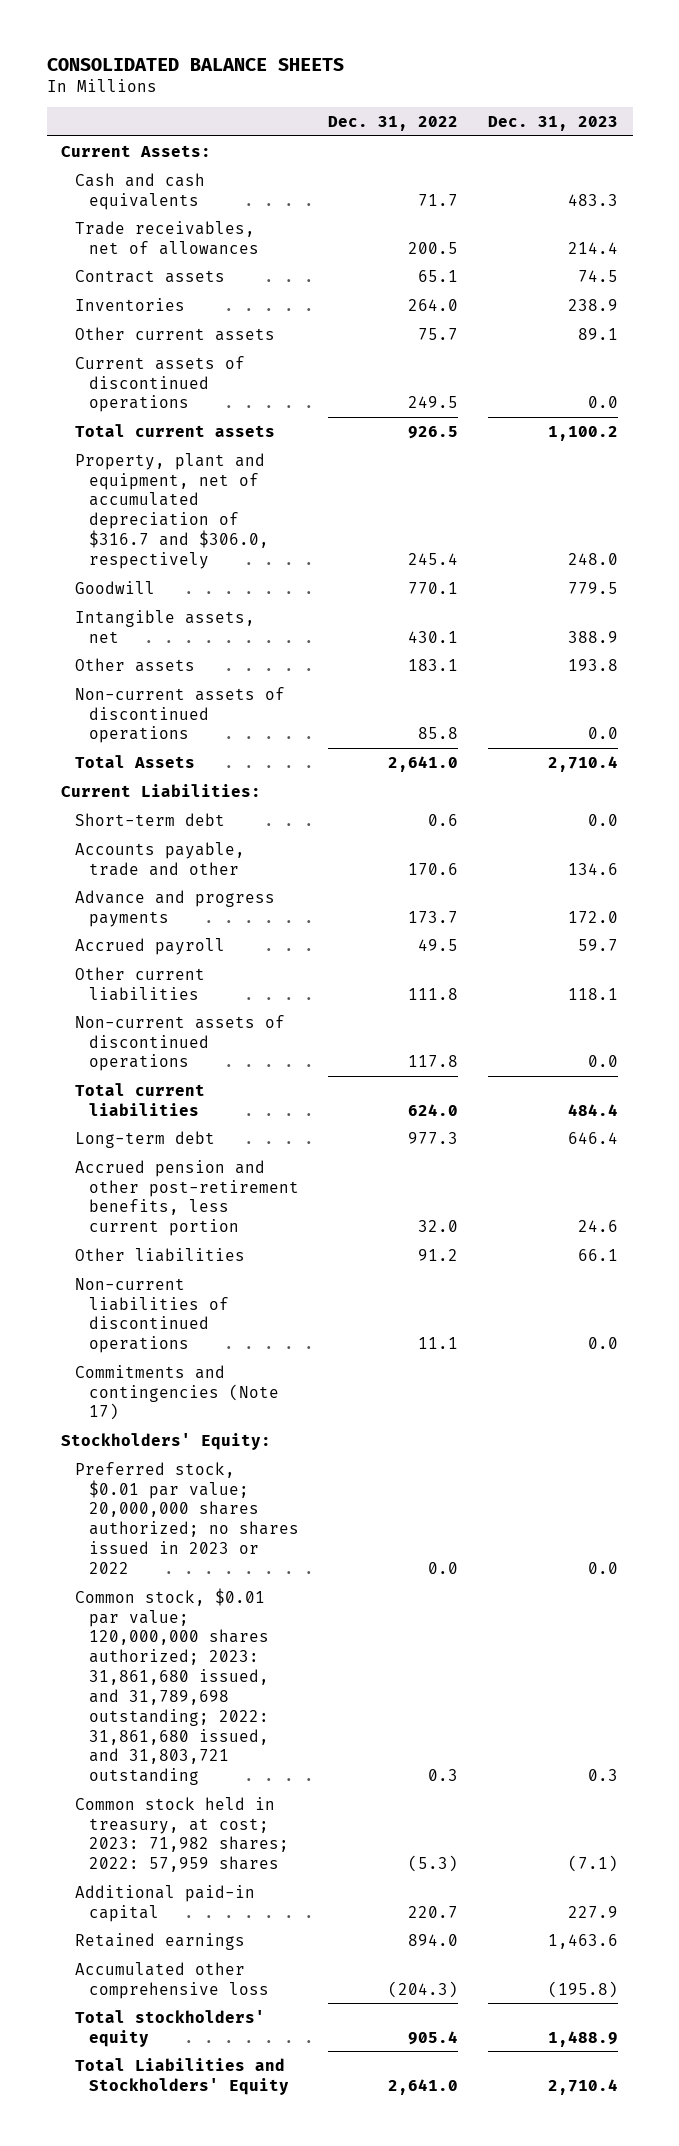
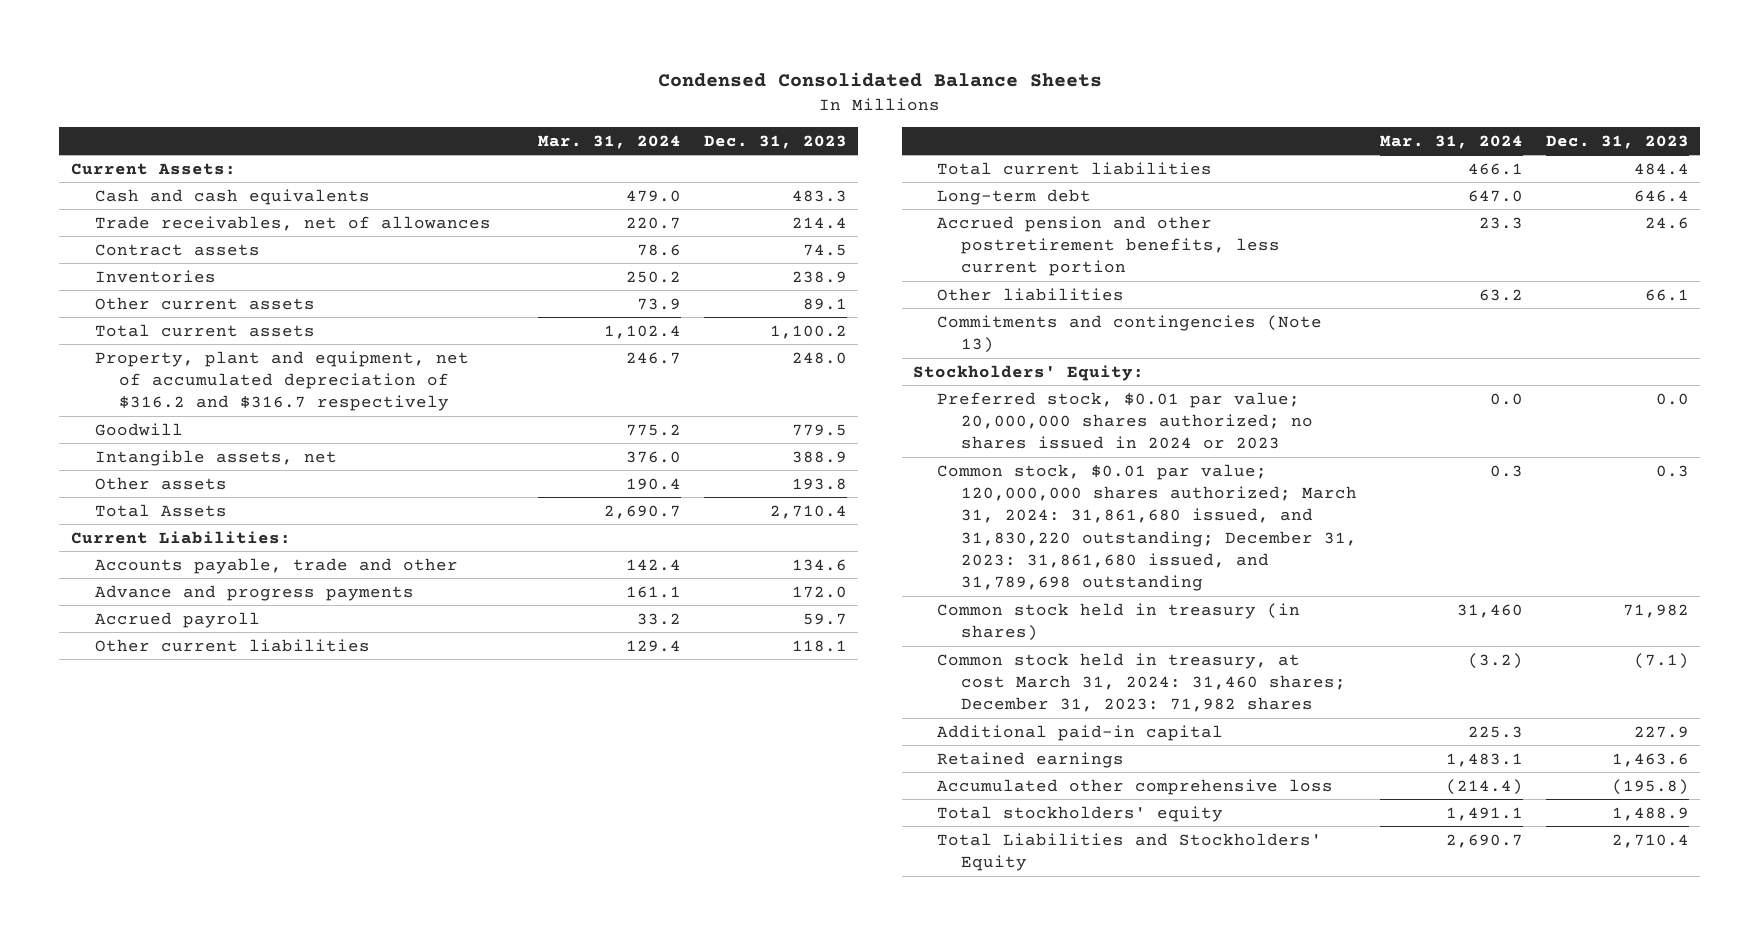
[46,57,344,71] CONSOLIDATED BALANCE SHEETS -> [657,72,1102,88] Condensed Consolidated Balance Sheets
[328,115,459,131] Dec. 31, 2022 -> none
none -> [537,134,681,149] Mar. 31, 2024
[75,355,246,413] Current assets of discontinued operations -> none
[75,452,270,569] Property, plant and equipment, net of accumulated depreciation of $316.7 and $306.0, respectively -> [94,350,469,412] Property, plant and equipment, net of accumulated depreciation of $316.2 and $316.7 respectively
[75,686,286,744] Non-current assets of discontinued operations -> none
[75,812,226,826] Short-term debt -> none
[75,1014,286,1072] Non-current assets of discontinued operations -> none
[75,1159,300,1237] Accrued pension and other post-retirement benefits, less current portion -> [937,215,1281,277] Accrued pension and other postretirement benefits, less current portion
[75,1277,230,1354] Non-current liabilities of discontinued operations -> none
[75,1364,280,1421] Commitments and contingencies (Note 17) -> [937,314,1323,354] Commitments and contingencies (Note 13)
[75,1461,300,1574] Preferred stock, $0.01 par value; 20,000,000 shares authorized; no shares issued in 2023 or 2022 -> [937,391,1314,450] Preferred stock, $0.01 par value; 20,000,000 shares authorized; no shares issued in 2024 or 2023
[75,1587,270,1786] Common stock, $0.01 par value; 120,000,000 shares authorized; 2023: 31,861,680 issued, and 31,789,698 outstanding; 2022: 31,861,680 issued, and 31,803,721 outstanding -> [937,463,1358,592] Common stock, $0.01 par value; 120,000,000 shares authorized; March 31, 2024: 31,861,680 issued, and 31,830,220 outstanding; December 31, 2023: 31,861,680 issued, and 31,789,698 outstanding
none -> [937,602,1301,642] Common stock held in treasury (in shares)
[75,1796,290,1873] Common stock held in treasury, at cost; 2023: 71,982 shares; 2022: 57,959 shares -> [937,652,1347,713] Common stock held in treasury, at cost March 31, 2024: 31,460 shares; December 31, 2023: 71,982 shares

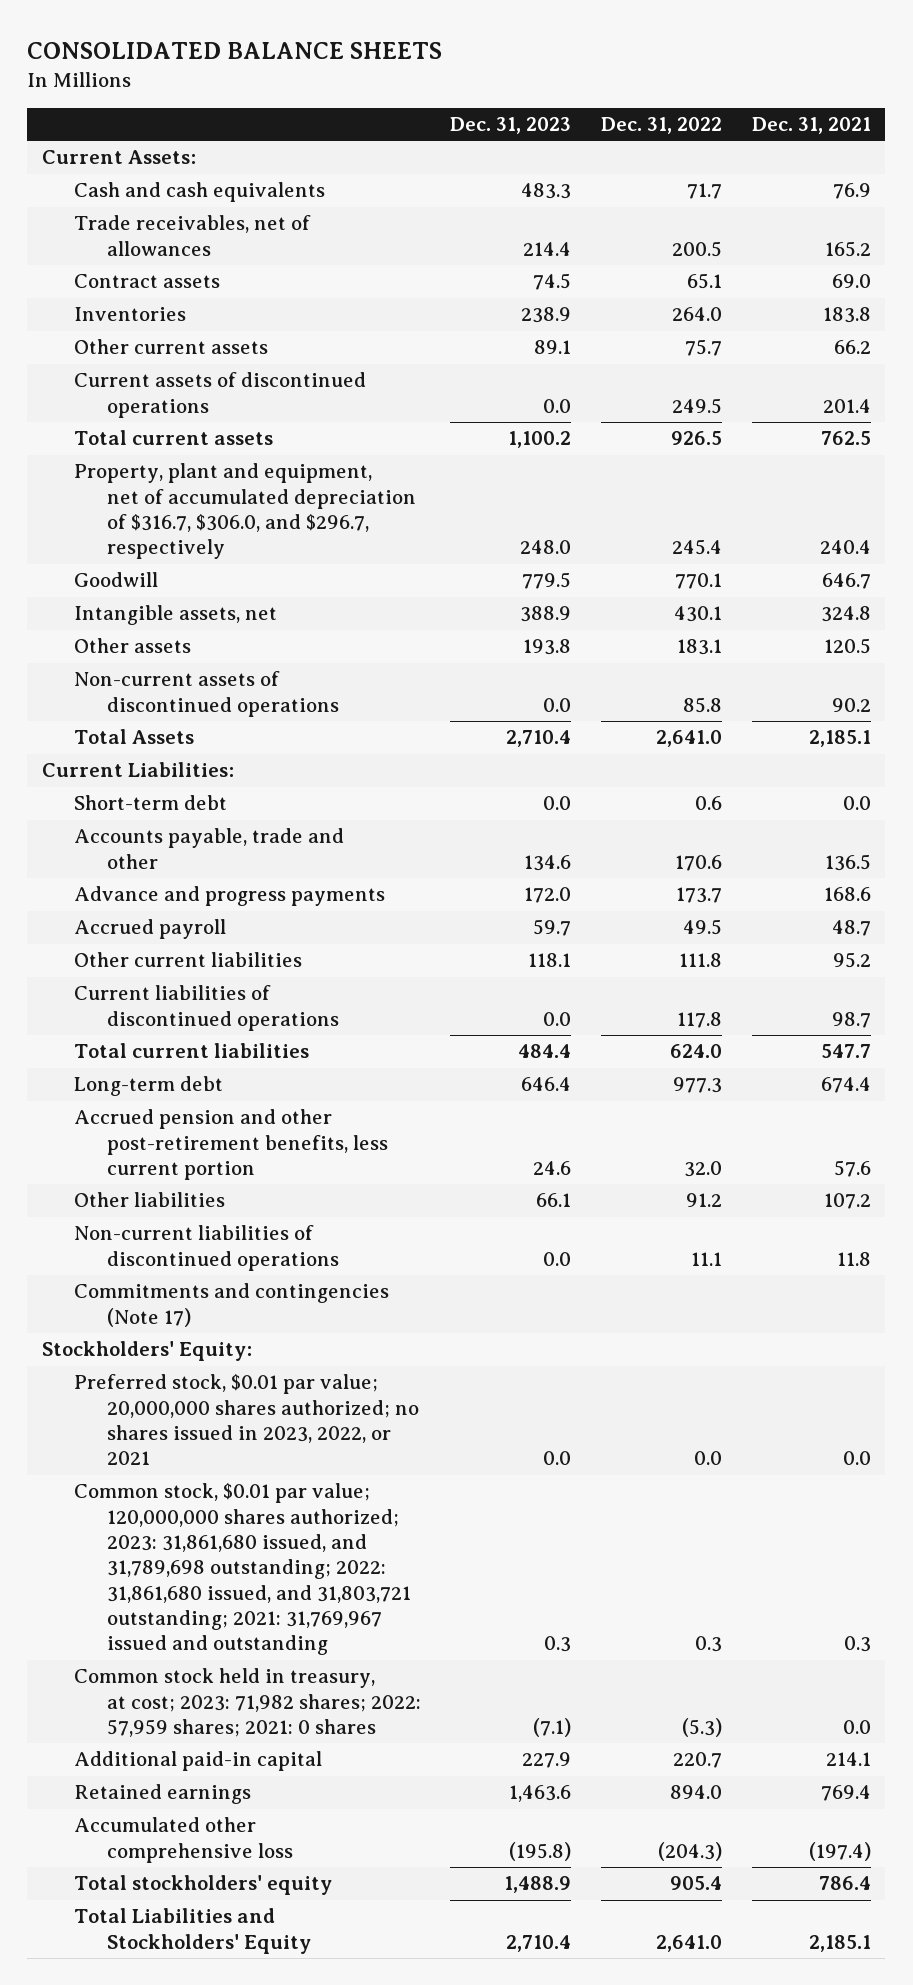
[657,72,1102,88] Condensed Consolidated Balance Sheets -> [27,42,443,60] CONSOLIDATED BALANCE SHEETS
[537,134,681,149] Mar. 31, 2024 -> none
none -> [601,117,723,135] Dec. 31, 2022
none -> [751,117,871,135] Dec. 31, 2021
none -> [74,372,367,418] Current assets of discontinued operations
[94,350,469,412] Property, plant and equipment, net of accumulated depreciation of $316.2 and $316.7 respectively -> [74,463,416,560] Property, plant and equipment, net of accumulated depreciation of $316.7, $306.0, and $296.7, respectively
none -> [74,671,339,717] Non-current assets of discontinued operations
none -> [74,795,228,811] Short-term debt
none -> [74,985,339,1031] Current liabilities of discontinued operations
[937,215,1281,277] Accrued pension and other postretirement benefits, less current portion -> [74,1109,388,1181] Accrued pension and other post-retirement benefits, less current portion
none -> [74,1225,339,1271] Non-current liabilities of discontinued operations
[937,314,1323,354] Commitments and contingencies (Note 13) -> [74,1283,390,1327] Commitments and contingencies (Note 17)
[937,602,1301,642] Common stock held in treasury (in shares) -> none
[937,391,1314,450] Preferred stock, $0.01 par value; 20,000,000 shares authorized; no shares issued in 2024 or 2023 -> [74,1374,419,1466] Preferred stock, $0.01 par value; 20,000,000 shares authorized; no shares issued in 2023, 2022, or 2021
[937,463,1358,592] Common stock, $0.01 par value; 120,000,000 shares authorized; March 31, 2024: 31,861,680 issued, and 31,830,220 outstanding; December 31, 2023: 31,861,680 issued, and 31,789,698 outstanding -> [74,1483,411,1656] Common stock, $0.01 par value; 120,000,000 shares authorized; 2023: 31,861,680 issued, and 31,789,698 outstanding; 2022: 31,861,680 issued, and 31,803,721 outstanding; 2021: 31,769,967 issued and outstanding
[937,652,1347,713] Common stock held in treasury, at cost March 31, 2024: 31,460 shares; December 31, 2023: 71,982 shares -> [74,1668,421,1738] Common stock held in treasury, at cost; 2023: 71,982 shares; 2022: 57,959 shares; 2021: 0 shares

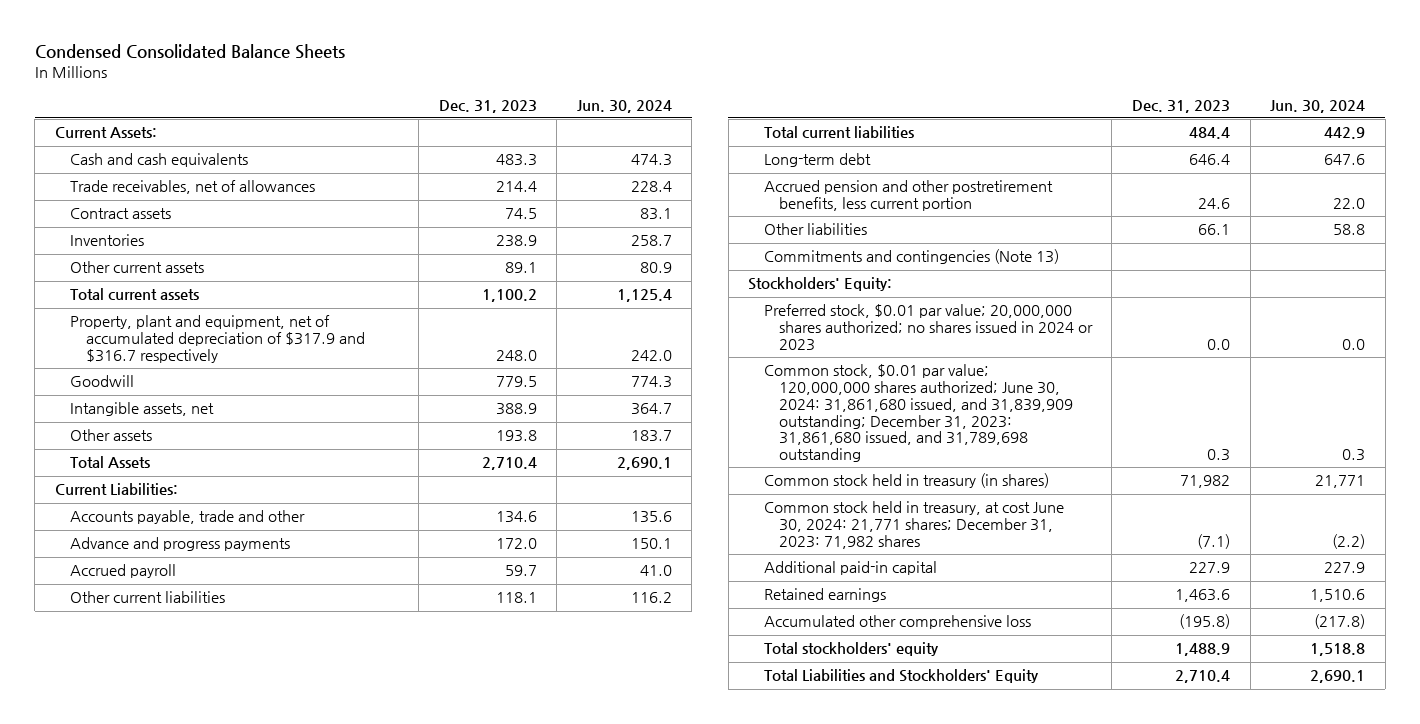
[27,42,443,60] CONSOLIDATED BALANCE SHEETS -> [34,44,345,60] Condensed Consolidated Balance Sheets
[601,117,723,135] Dec. 31, 2022 -> none
[751,117,871,135] Dec. 31, 2021 -> none
none -> [576,99,672,113] Jun. 30, 2024
[74,372,367,418] Current assets of discontinued operations -> none
[74,463,416,560] Property, plant and equipment, net of accumulated depreciation of $316.7, $306.0, and $296.7, respectively -> [70,315,365,363] Property, plant and equipment, net of accumulated depreciation of $317.9 and $316.7 respectively
[74,671,339,717] Non-current assets of discontinued operations -> none
[74,795,228,811] Short-term debt -> none
[74,985,339,1031] Current liabilities of discontinued operations -> none
[74,1109,388,1181] Accrued pension and other post-retirement benefits, less current portion -> [763,180,1053,212] Accrued pension and other postretirement benefits, less current portion
[74,1225,339,1271] Non-current liabilities of discontinued operations -> none
[74,1283,390,1327] Commitments and contingencies (Note 17) -> [763,249,1059,265] Commitments and contingencies (Note 13)
[74,1374,419,1466] Preferred stock, $0.01 par value; 20,000,000 shares authorized; no shares issued in 2023, 2022, or 2021 -> [763,304,1093,351] Preferred stock, $0.01 par value; 20,000,000 shares authorized; no shares issued in 2024 or 2023
[74,1483,411,1656] Common stock, $0.01 par value; 120,000,000 shares authorized; 2023: 31,861,680 issued, and 31,789,698 outstanding; 2022: 31,861,680 issued, and 31,803,721 outstanding; 2021: 31,769,967 issued and outstanding -> [763,364,1073,463] Common stock, $0.01 par value; 120,000,000 shares authorized; June 30, 2024: 31,861,680 issued, and 31,839,909 outstanding; December 31, 2023: 31,861,680 issued, and 31,789,698 outstanding
none -> [763,473,1049,489] Common stock held in treasury (in shares)
[74,1668,421,1738] Common stock held in treasury, at cost; 2023: 71,982 shares; 2022: 57,959 shares; 2021: 0 shares -> [763,501,1064,549] Common stock held in treasury, at cost June 30, 2024: 21,771 shares; December 31, 2023: 71,982 shares

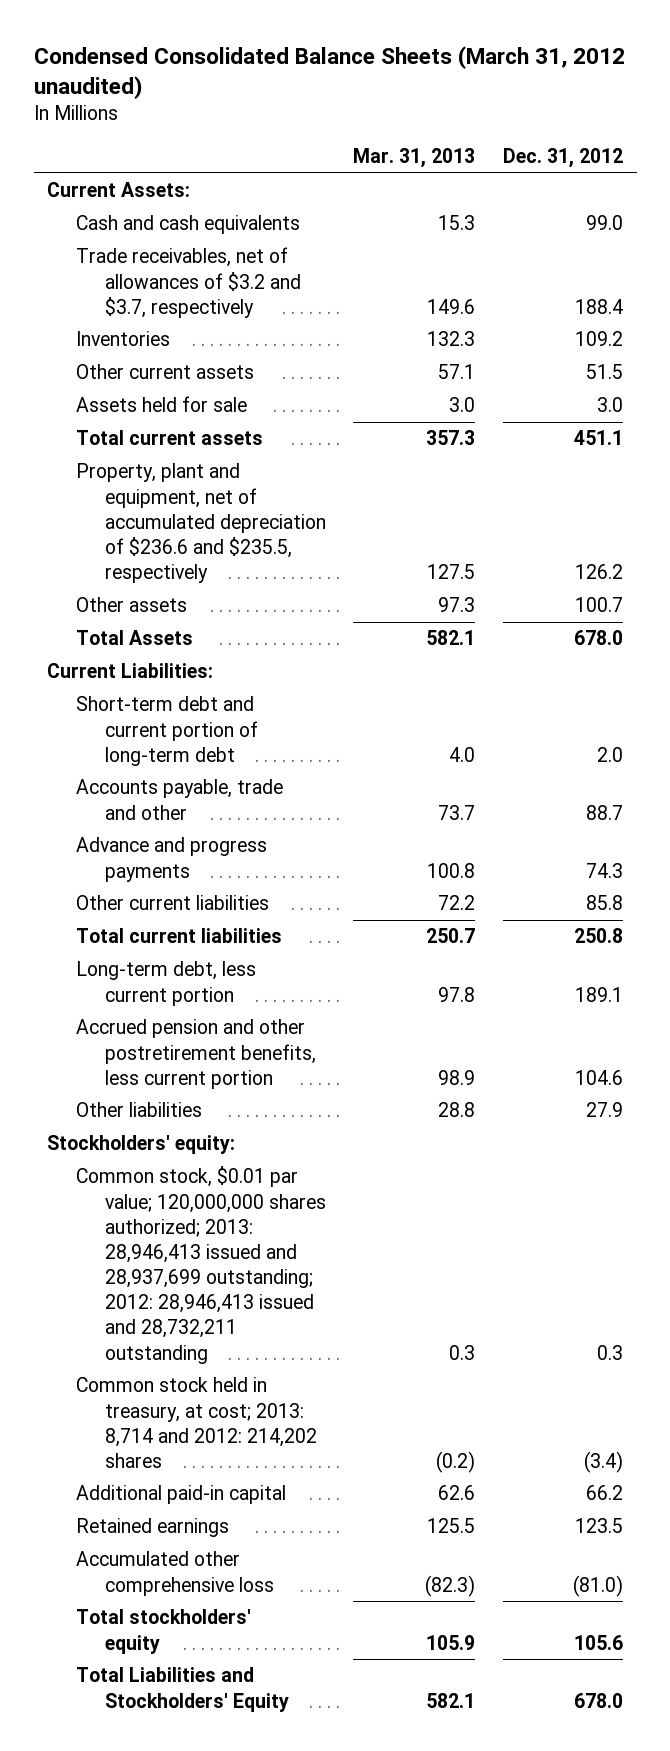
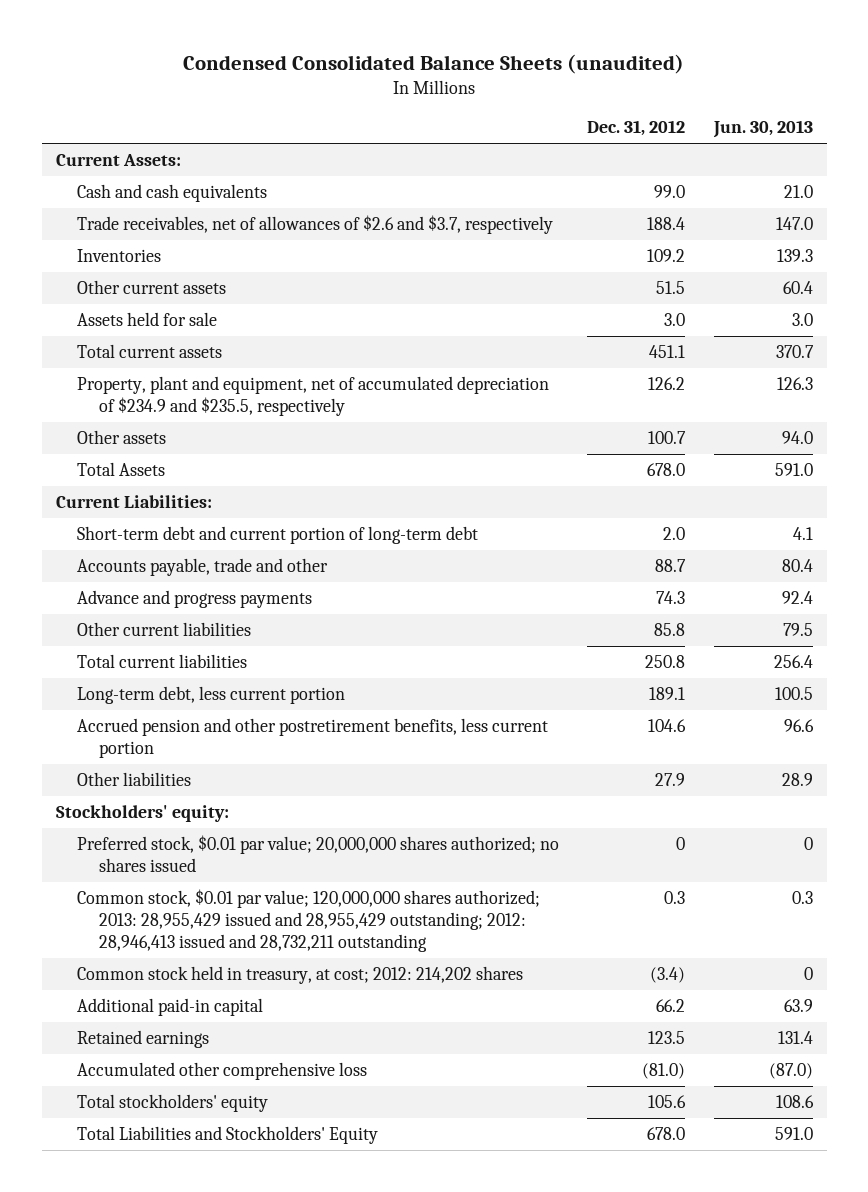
[33,45,625,99] Condensed Consolidated Balance Sheets (March 31, 2012 unaudited) -> [183,53,685,74] Condensed Consolidated Balance Sheets (unaudited)
[353,148,476,169] Mar. 31, 2013 -> none
none -> [712,120,813,139] Jun. 30, 2013
[76,247,301,318] Trade receivables, net of allowances of $3.2 and $3.7, respectively -> [77,214,554,234] Trade receivables, net of allowances of $2.6 and $3.7, respectively
[76,463,326,584] Property, plant and equipment, net of accumulated depreciation of $236.6 and $235.5, respectively -> [77,375,550,416] Property, plant and equipment, net of accumulated depreciation of $234.9 and $235.5, respectively
none -> [77,834,560,872] Preferred stock, $0.01 par value; 20,000,000 shares authorized; no shares issued
[76,1166,326,1364] Common stock, $0.01 par value; 120,000,000 shares authorized; 2013: 28,946,413 issued and 28,937,699 outstanding; 2012: 28,946,413 issued and 28,732,211 outstanding -> [77,888,541,952] Common stock, $0.01 par value; 120,000,000 shares authorized; 2013: 28,955,429 issued and 28,955,429 outstanding; 2012: 28,946,413 issued and 28,732,211 outstanding
[76,1377,317,1468] Common stock held in treasury, at cost; 2013: 8,714 and 2012: 214,202 shares -> [77,965,524,984] Common stock held in treasury, at cost; 2012: 214,202 shares

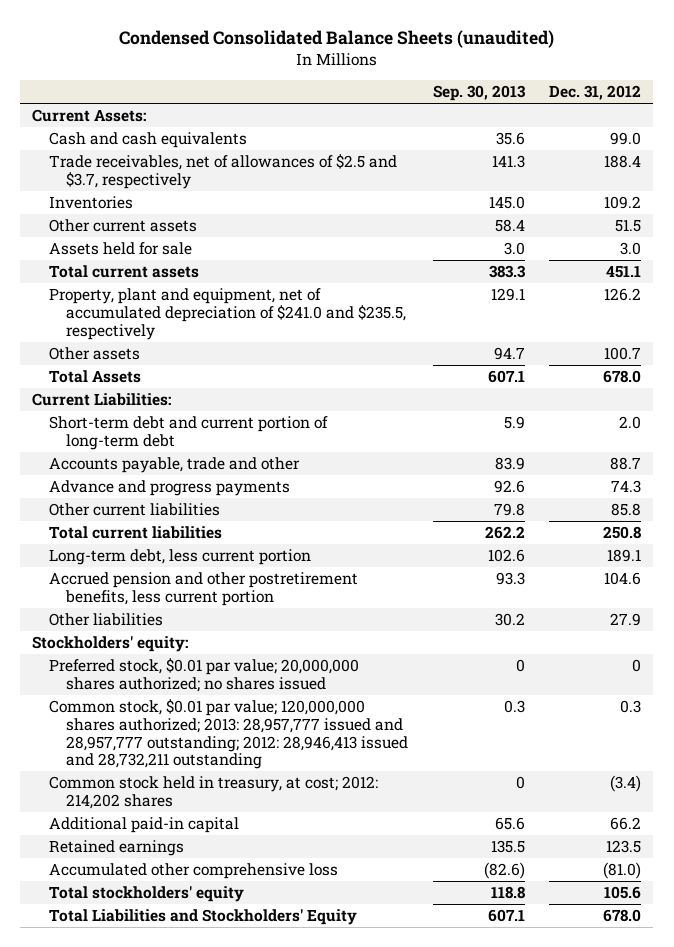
[712,120,813,139] Jun. 30, 2013 -> none
none -> [432,85,526,102] Sep. 30, 2013
[77,214,554,234] Trade receivables, net of allowances of $2.6 and $3.7, respectively -> [49,153,398,189] Trade receivables, net of allowances of $2.5 and $3.7, respectively
[77,375,550,416] Property, plant and equipment, net of accumulated depreciation of $234.9 and $235.5, respectively -> [49,287,407,340] Property, plant and equipment, net of accumulated depreciation of $241.0 and $235.5, respectively
[77,888,541,952] Common stock, $0.01 par value; 120,000,000 shares authorized; 2013: 28,955,429 issued and 28,955,429 outstanding; 2012: 28,946,413 issued and 28,732,211 outstanding -> [49,698,409,770] Common stock, $0.01 par value; 120,000,000 shares authorized; 2013: 28,957,777 issued and 28,957,777 outstanding; 2012: 28,946,413 issued and 28,732,211 outstanding

